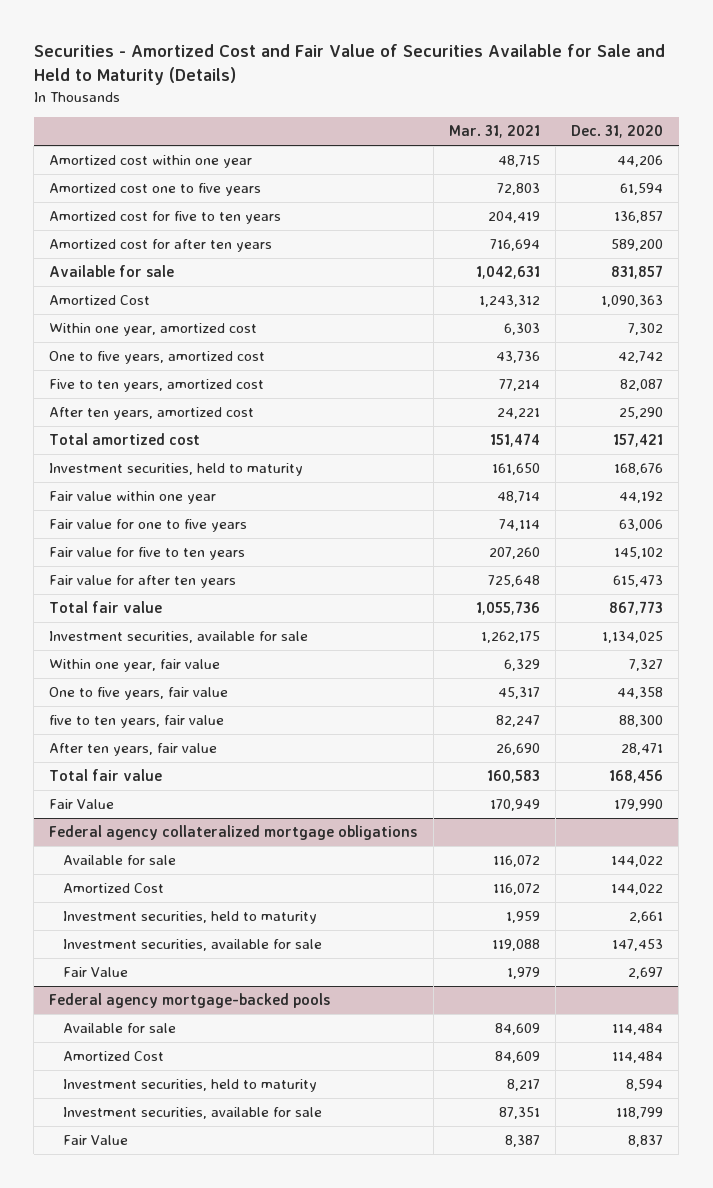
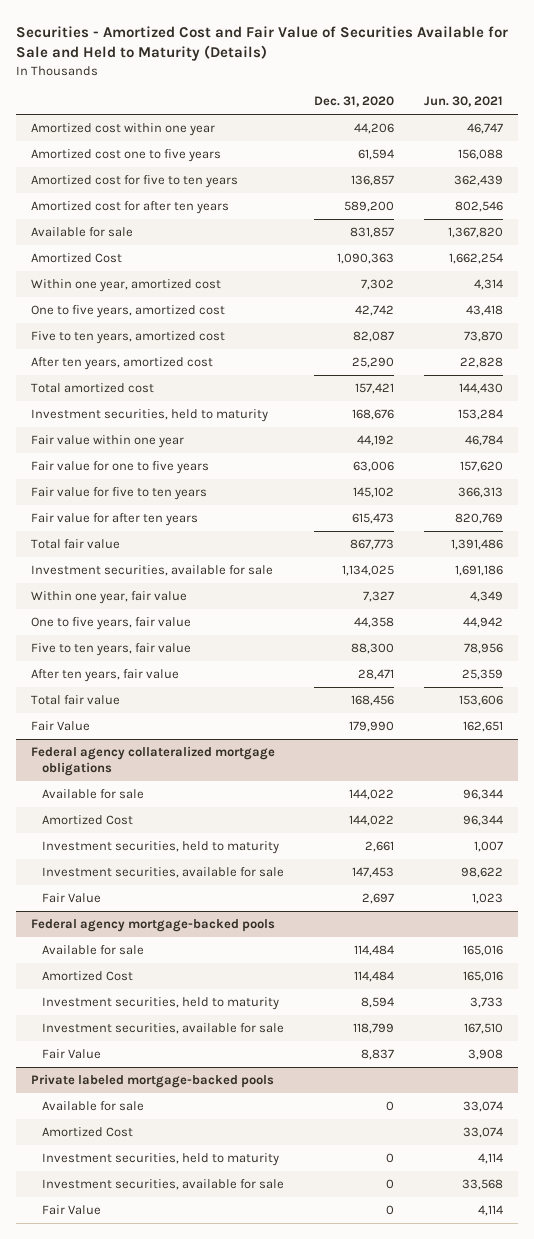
[448,125,540,139] Mar. 31, 2021 -> none
none -> [423,96,503,108] Jun. 30, 2021
[49,715,225,729] five to ten years, fair value -> [31,643,192,657] Five to ten years, fair value
none -> [31,1074,275,1089] Private labeled mortgage-backed pools
none -> [41,1101,144,1112] Available for sale
none -> [41,1127,133,1138] Amortized Cost
none -> [41,1153,279,1167] Investment securities, held to maturity
none -> [41,1179,284,1191] Investment securities, available for sale
none -> [41,1205,101,1216] Fair Value

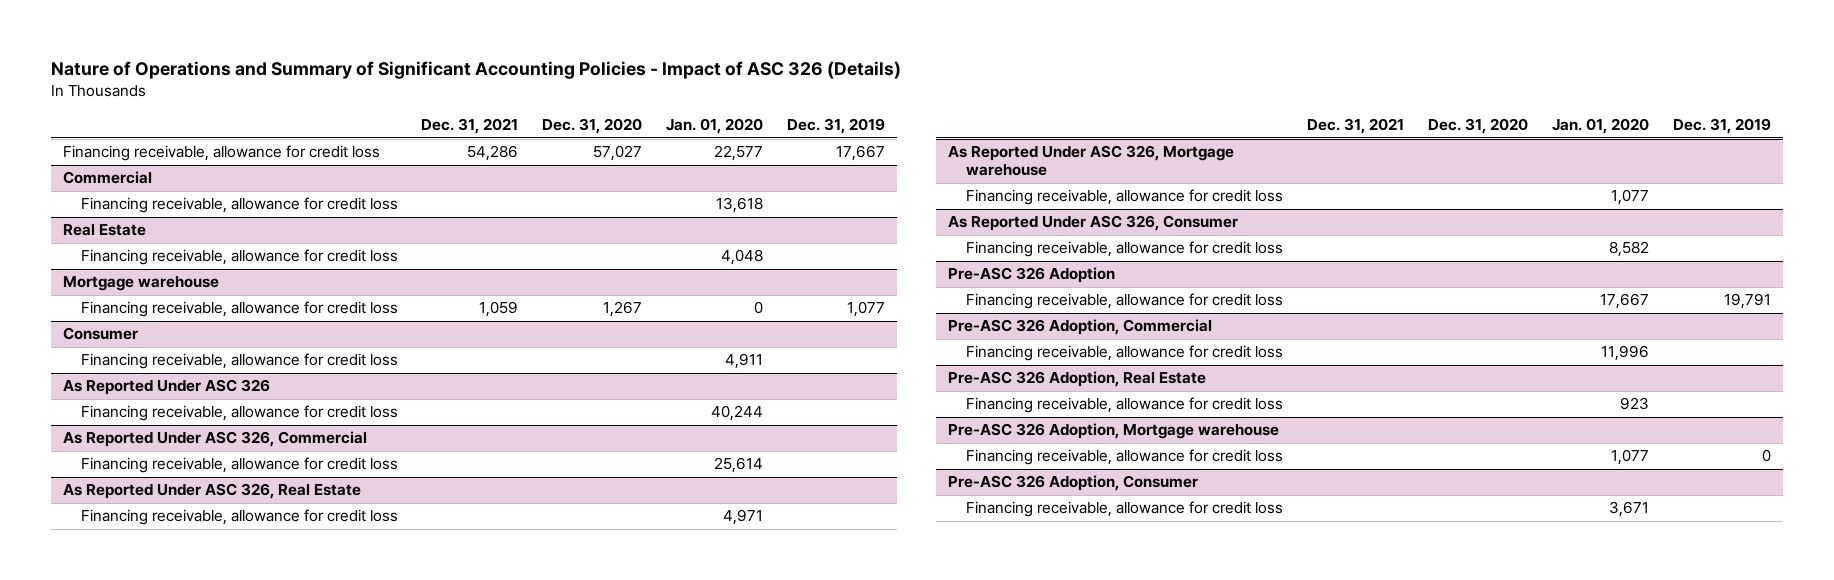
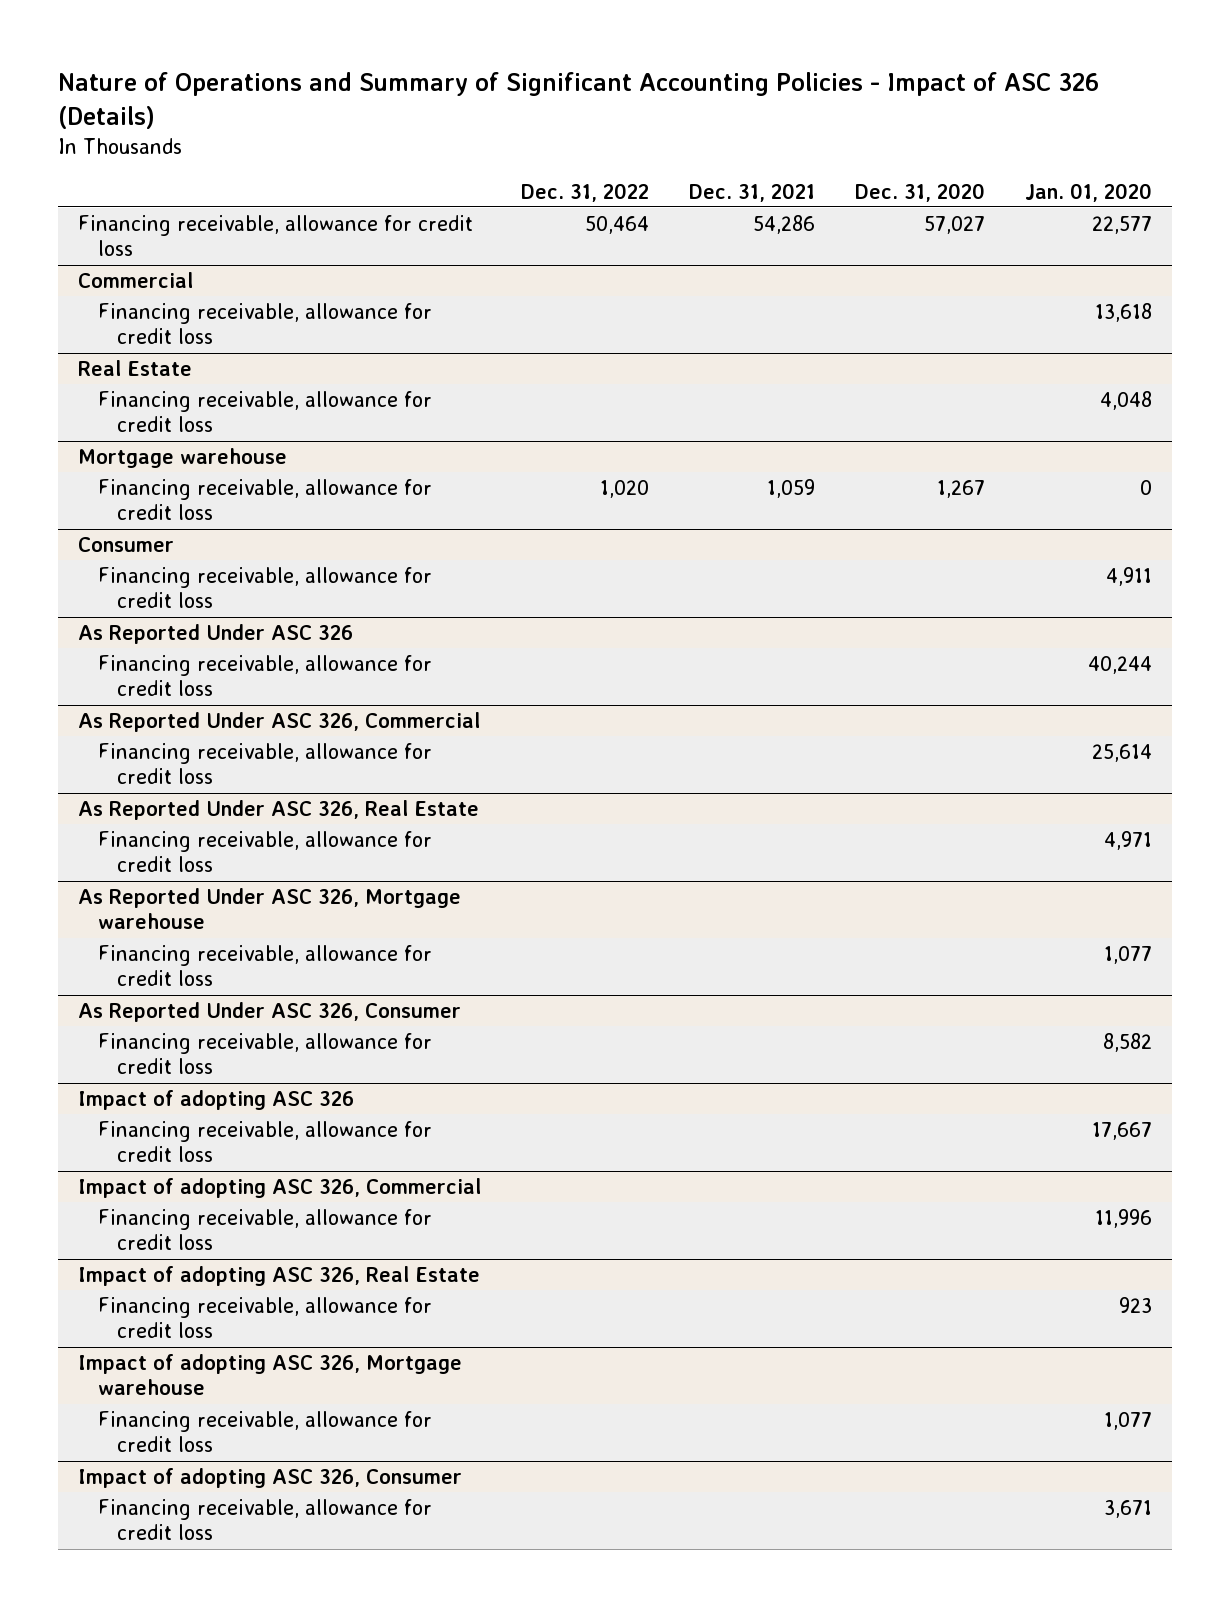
[787,118,886,135] Dec. 31, 2019 -> none
none -> [520,182,649,202] Dec. 31, 2022
[948,267,1116,284] Pre-ASC 326 Adoption -> [77,1089,354,1110] Impact of adopting ASC 326
[948,319,1213,336] Pre-ASC 326 Adoption, Commercial -> none
none -> [77,1177,481,1198] Impact of adopting ASC 326, Commercial
[948,371,1207,388] Pre-ASC 326 Adoption, Real Estate -> none
none -> [77,1265,480,1286] Impact of adopting ASC 326, Real Estate
[948,423,1280,440] Pre-ASC 326 Adoption, Mortgage warehouse -> none
none -> [77,1353,462,1396] Impact of adopting ASC 326, Mortgage warehouse
[948,475,1199,492] Pre-ASC 326 Adoption, Consumer -> none
none -> [77,1467,462,1488] Impact of adopting ASC 326, Consumer

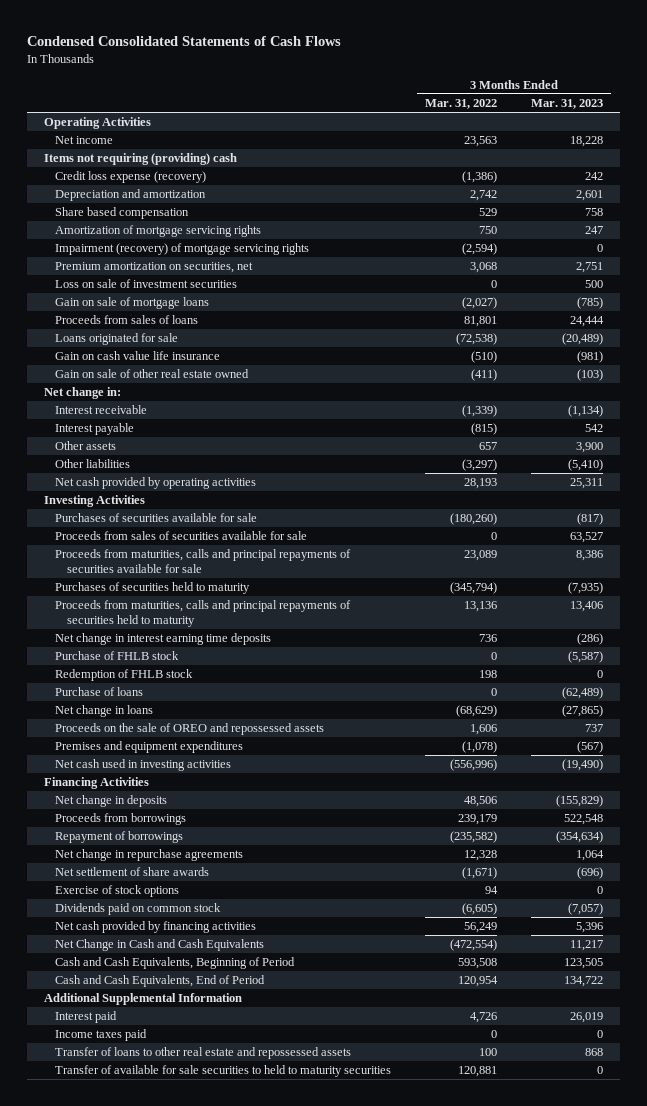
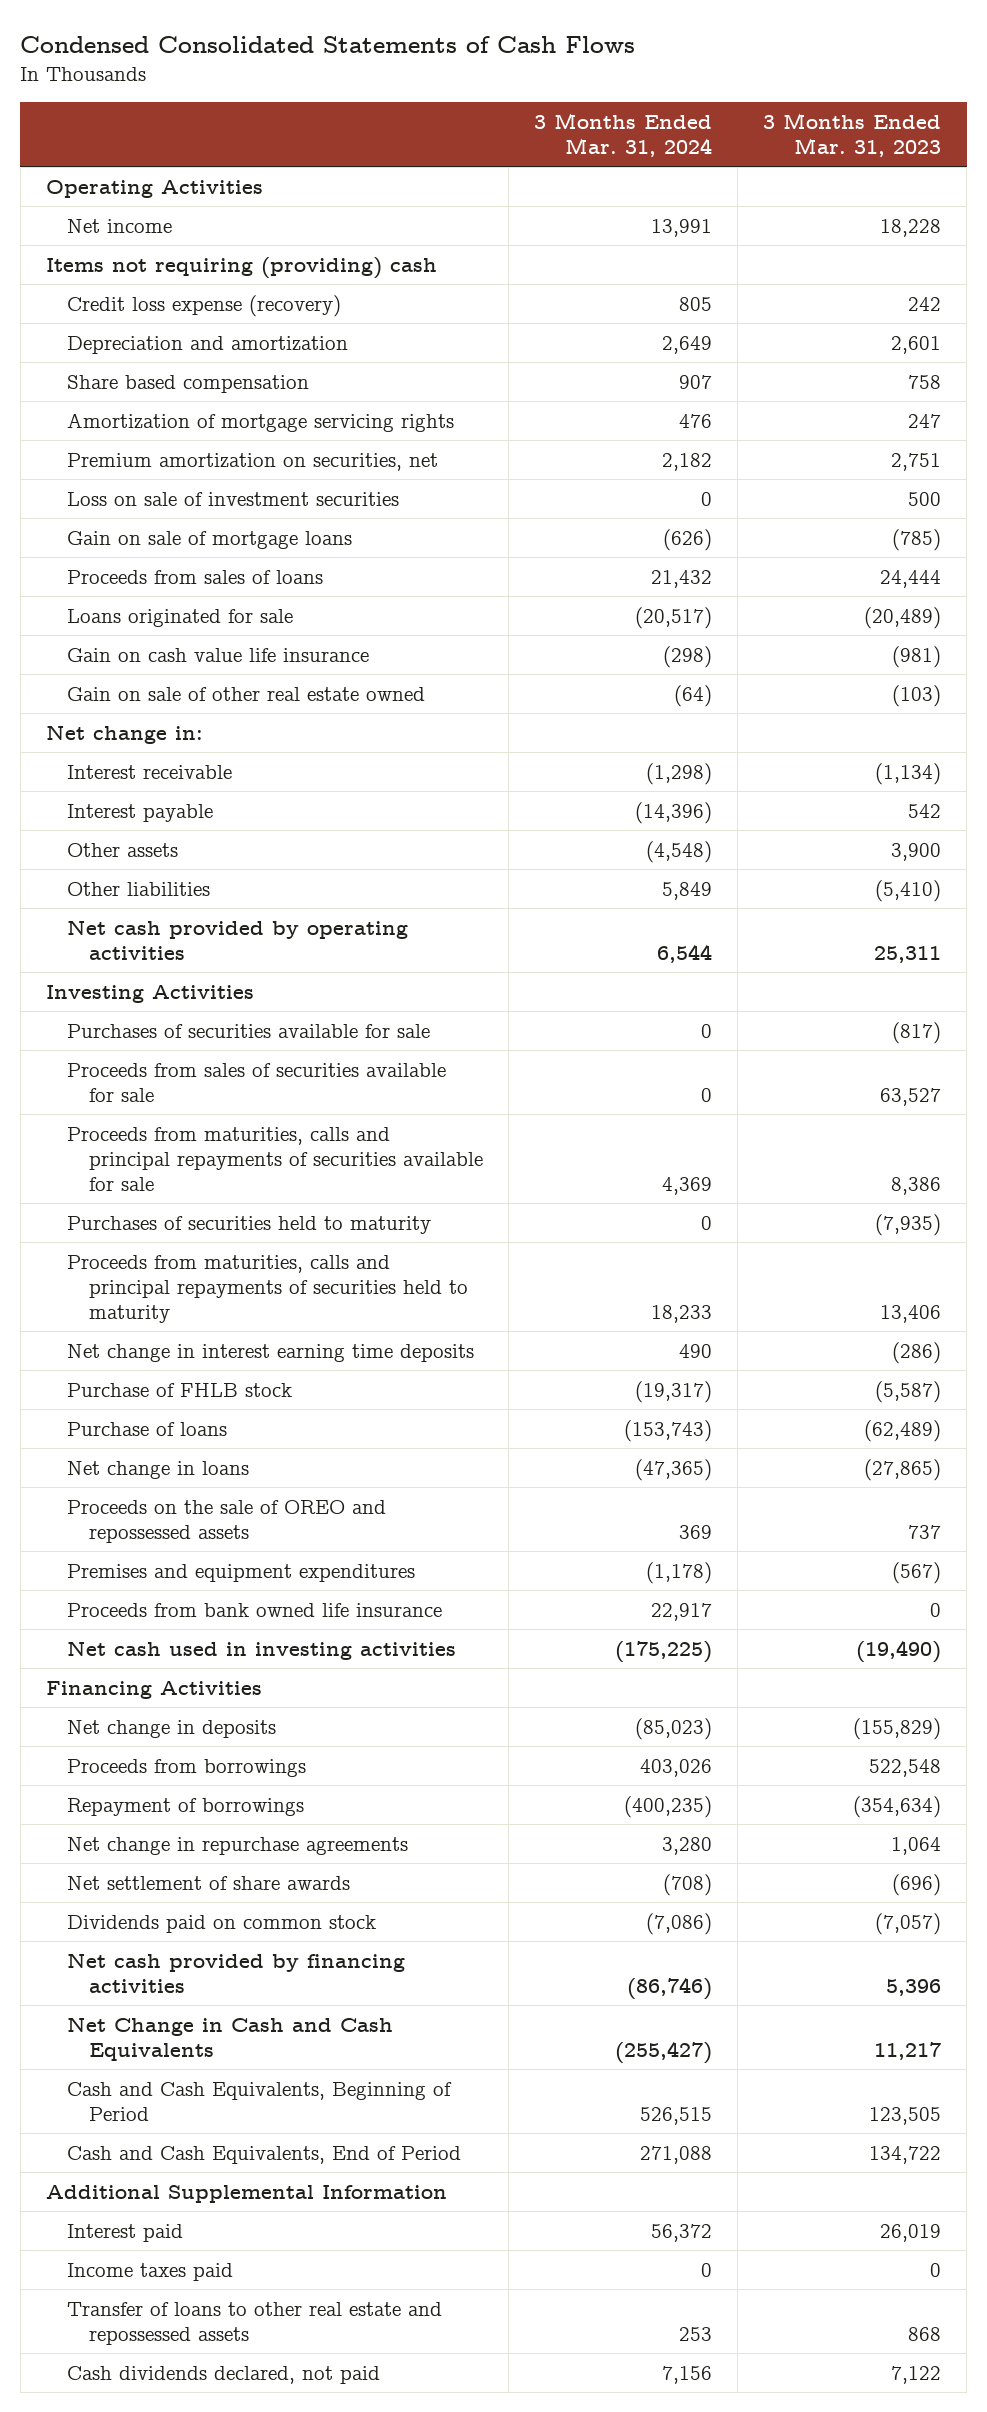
[424,99,497,110] Mar. 31, 2022 -> none
none -> [534,113,713,158] 3 Months Ended Mar. 31, 2024
[55,243,310,256] Impairment (recovery) of mortgage servicing rights -> none
[55,669,194,682] Redemption of FHLB stock -> none
none -> [67,1602,443,1617] Proceeds from bank owned life insurance
[55,885,180,898] Exercise of stock options -> none
[55,1065,392,1078] Transfer of available for sale securities to held to maturity securities -> none
none -> [67,2365,381,2384] Cash dividends declared, not paid

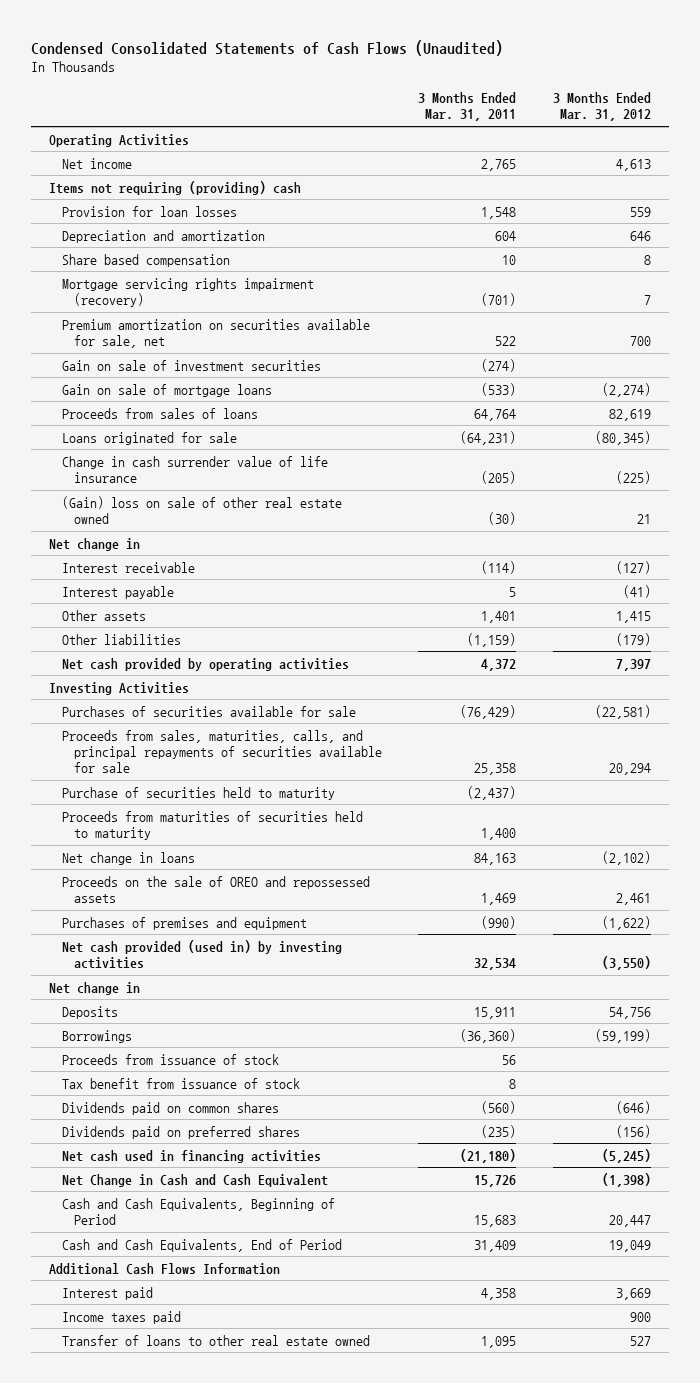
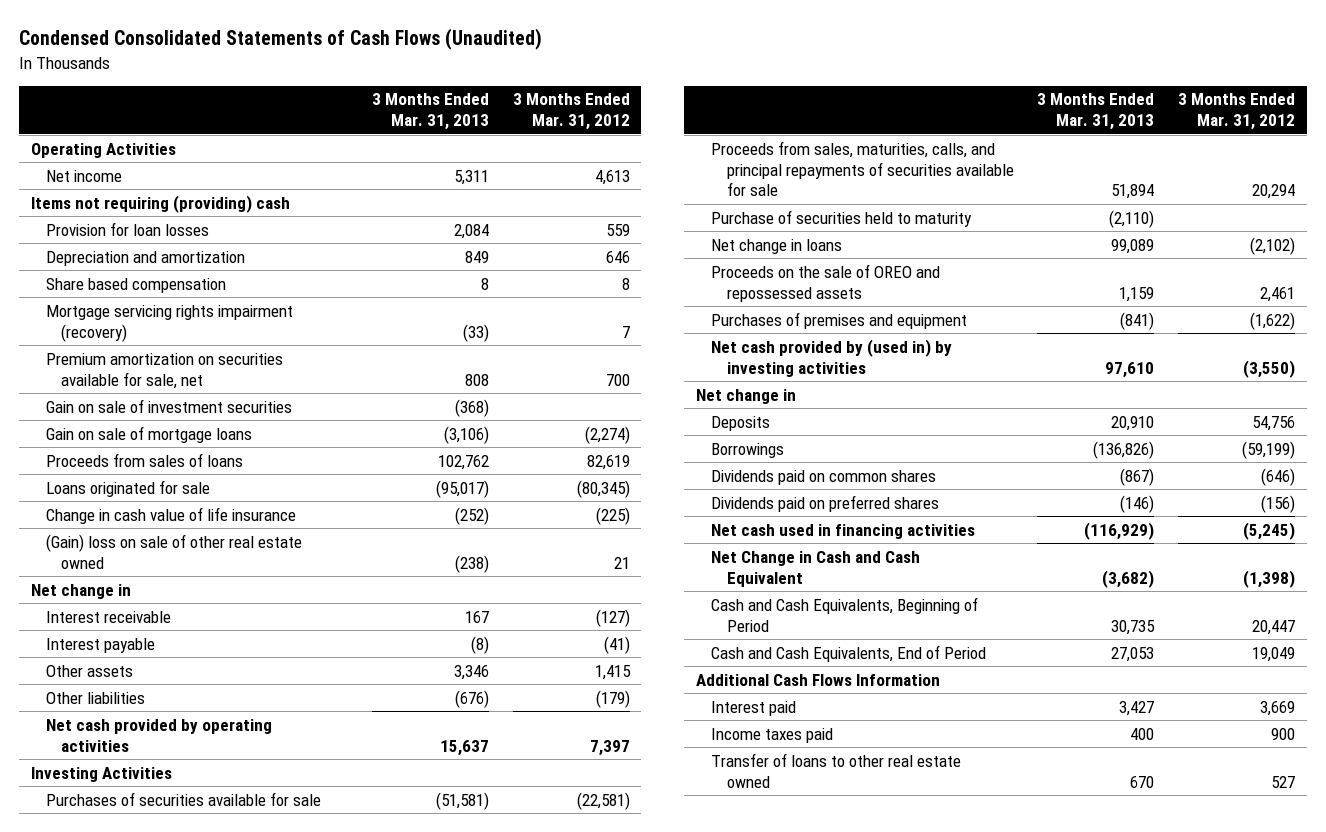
[418,91,517,122] 3 Months Ended Mar. 31, 2011 -> none
none -> [371,93,489,131] 3 Months Ended Mar. 31, 2013
[61,455,328,483] Change in cash surrender value of life insurance -> [45,506,296,524] Change in cash value of life insurance
[61,810,363,840] Proceeds from maturities of securities held to maturity -> none
[61,939,342,969] Net cash provided (used in) by investing activities -> [711,338,953,377] Net cash provided by (used in) by investing activities
[61,1053,279,1065] Proceeds from issuance of stock -> none
[61,1077,300,1089] Tax benefit from issuance of stock -> none

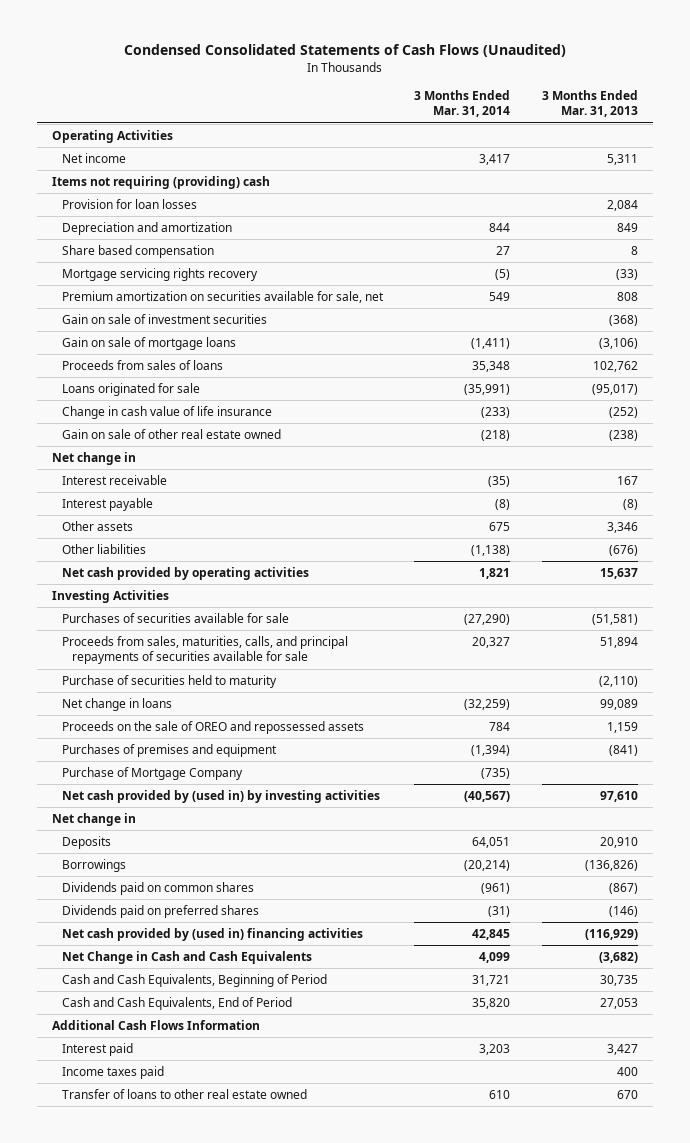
[512,93,630,131] 3 Months Ended Mar. 31, 2012 -> none
none -> [414,89,511,118] 3 Months Ended Mar. 31, 2014
[45,304,293,342] Mortgage servicing rights impairment (recovery) -> [62,267,259,281] Mortgage servicing rights recovery
[45,533,302,569] (Gain) loss on sale of other real estate owned -> [62,428,282,439] Gain on sale of other real estate owned
none -> [62,766,244,780] Purchase of Mortgage Company
[711,523,976,539] Net cash used in financing activities -> [62,927,364,941] Net cash provided by (used in) financing activities
[711,550,921,587] Net Change in Cash and Cash Equivalent -> [62,950,313,964] Net Change in Cash and Cash Equivalents

